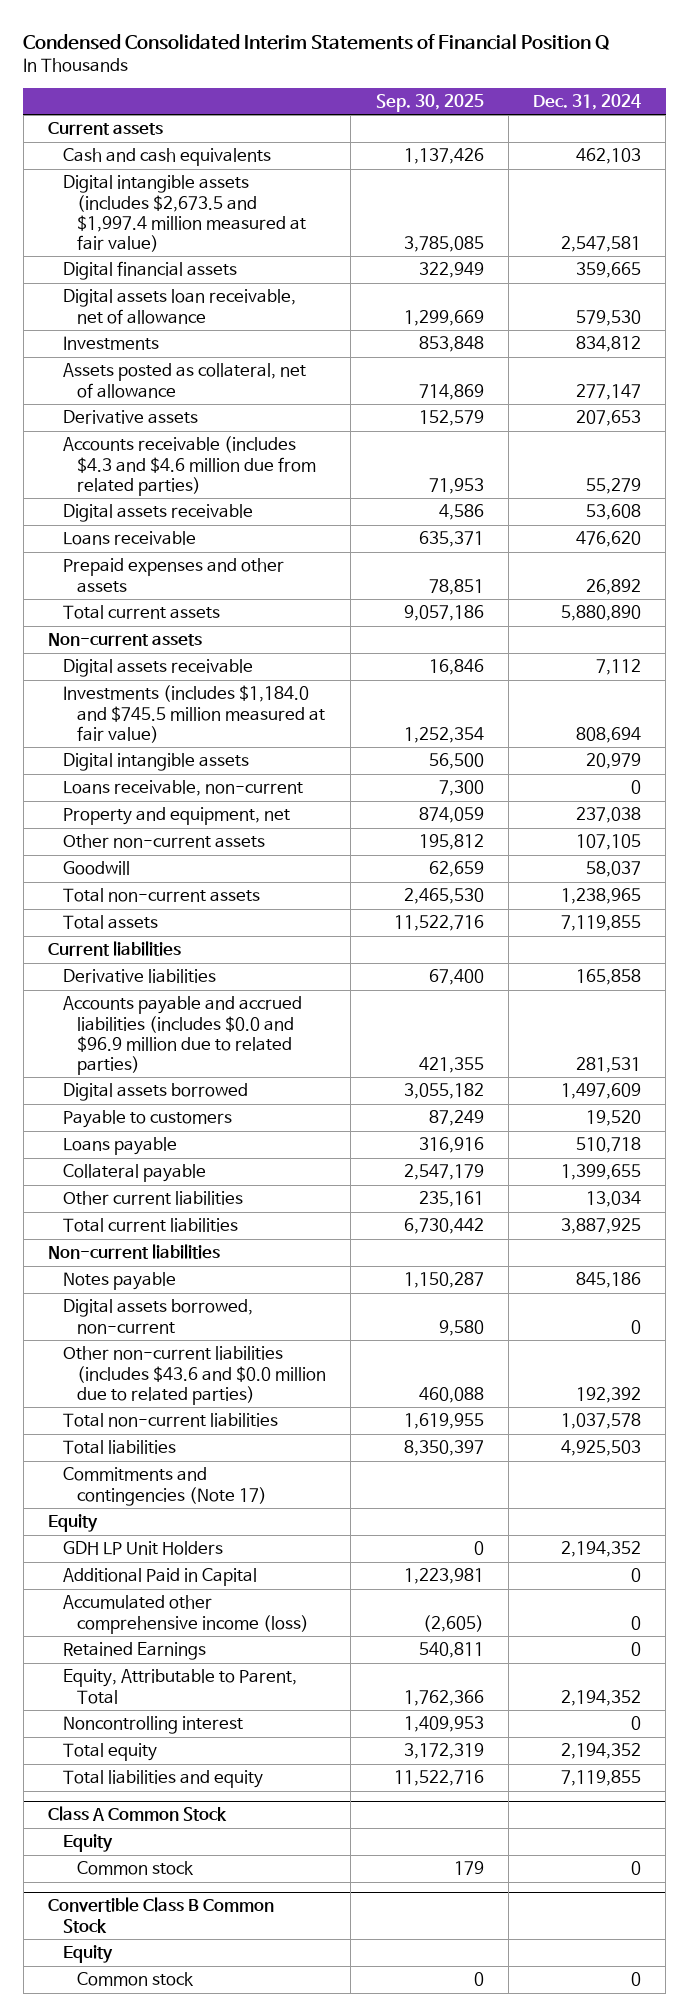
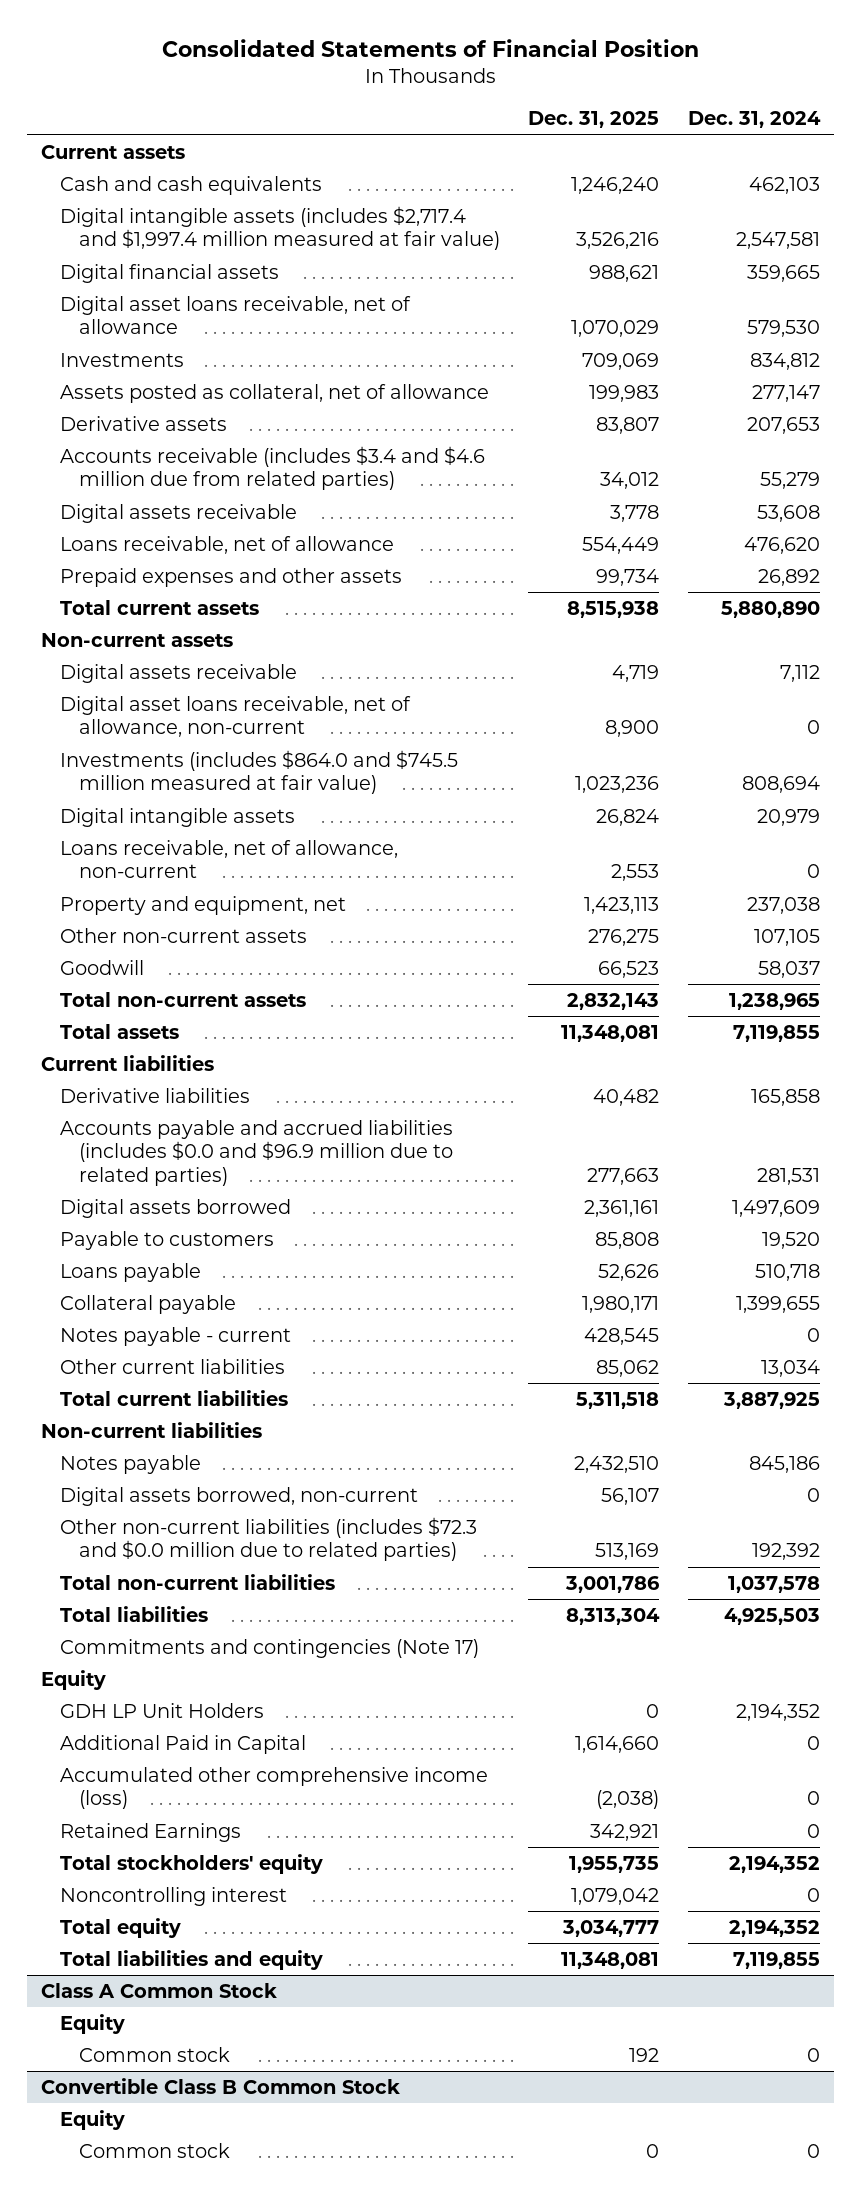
[23,33,611,50] Condensed Consolidated Interim Statements of Financial Position Q -> [161,39,699,58] Consolidated Statements of Financial Position
[375,93,484,112] Sep. 30, 2025 -> none
none -> [528,111,660,129] Dec. 31, 2025
[62,175,307,252] Digital intangible assets (includes $2,673.5 and $1,997.4 million measured at fair value) -> [60,205,501,251] Digital intangible assets (includes $2,717.4 and $1,997.4 million measured at fair value)
[62,289,296,324] Digital assets loan receivable, net of allowance -> [60,295,412,335] Digital asset loans receivable, net of allowance
[62,436,317,496] Accounts receivable (includes $4.3 and $4.6 million due from related parties) -> [60,445,486,491] Accounts receivable (includes $3.4 and $4.6 million due from related parties)
[62,531,196,546] Loans receivable -> [60,535,395,554] Loans receivable, net of allowance
none -> [60,695,412,738] Digital asset loans receivable, net of allowance, non-current
[62,685,326,743] Investments (includes $1,184.0 and $745.5 million measured at fair value) -> [60,749,459,795] Investments (includes $864.0 and $745.5 million measured at fair value)
[62,780,303,797] Loans receivable, non-current -> [60,839,399,879] Loans receivable, net of allowance, non-current
none -> [60,1326,292,1346] Notes payable - current
[62,1346,327,1405] Other non-current liabilities (includes $43.6 and $0.0 million due to related parties) -> [60,1516,478,1562] Other non-current liabilities (includes $72.3 and $0.0 million due to related parties)
[62,1669,297,1704] Equity, Attributable to Parent, Total -> [60,1853,324,1874] Total stockholders' equity

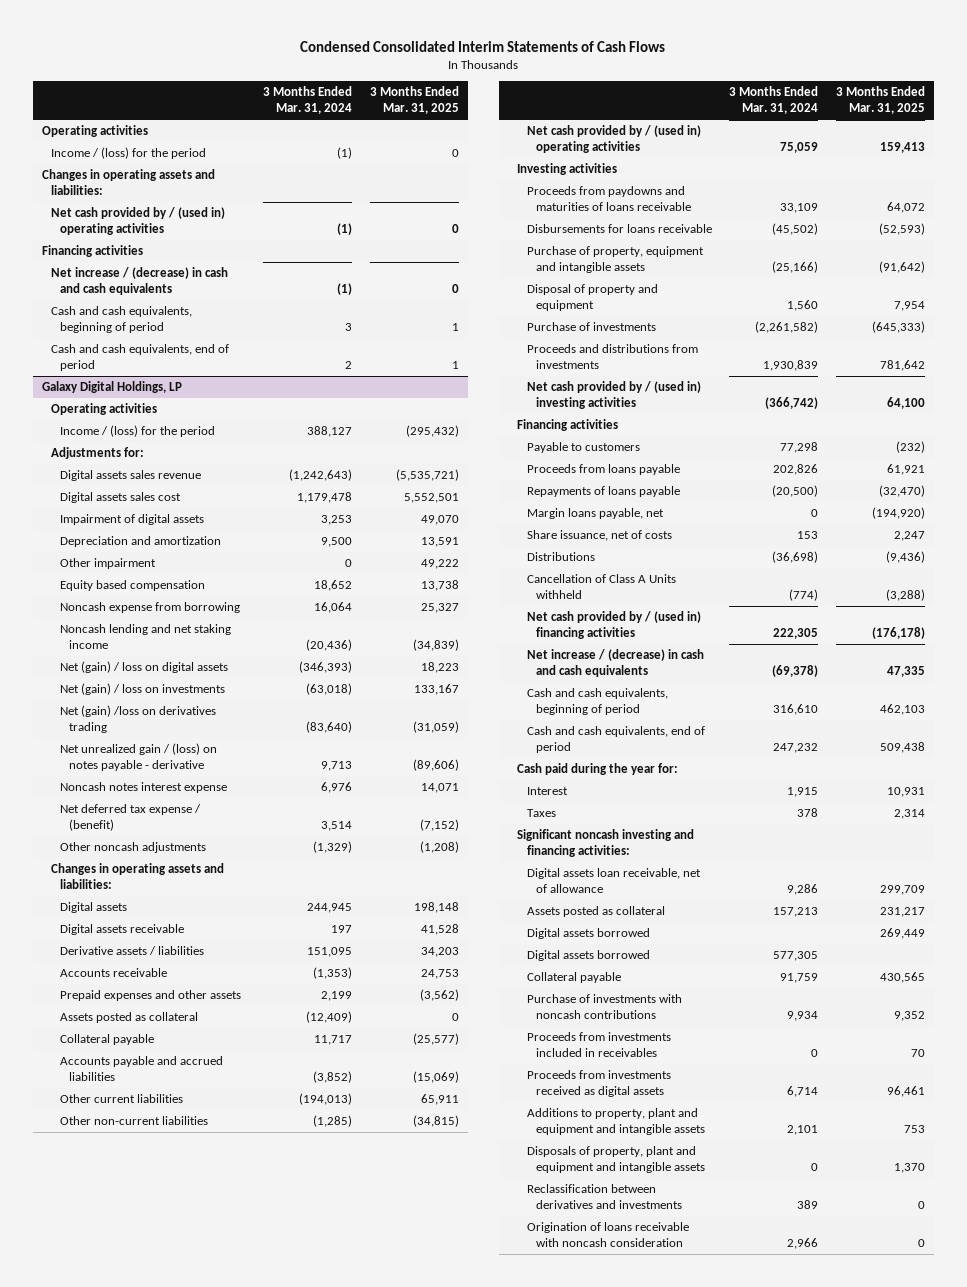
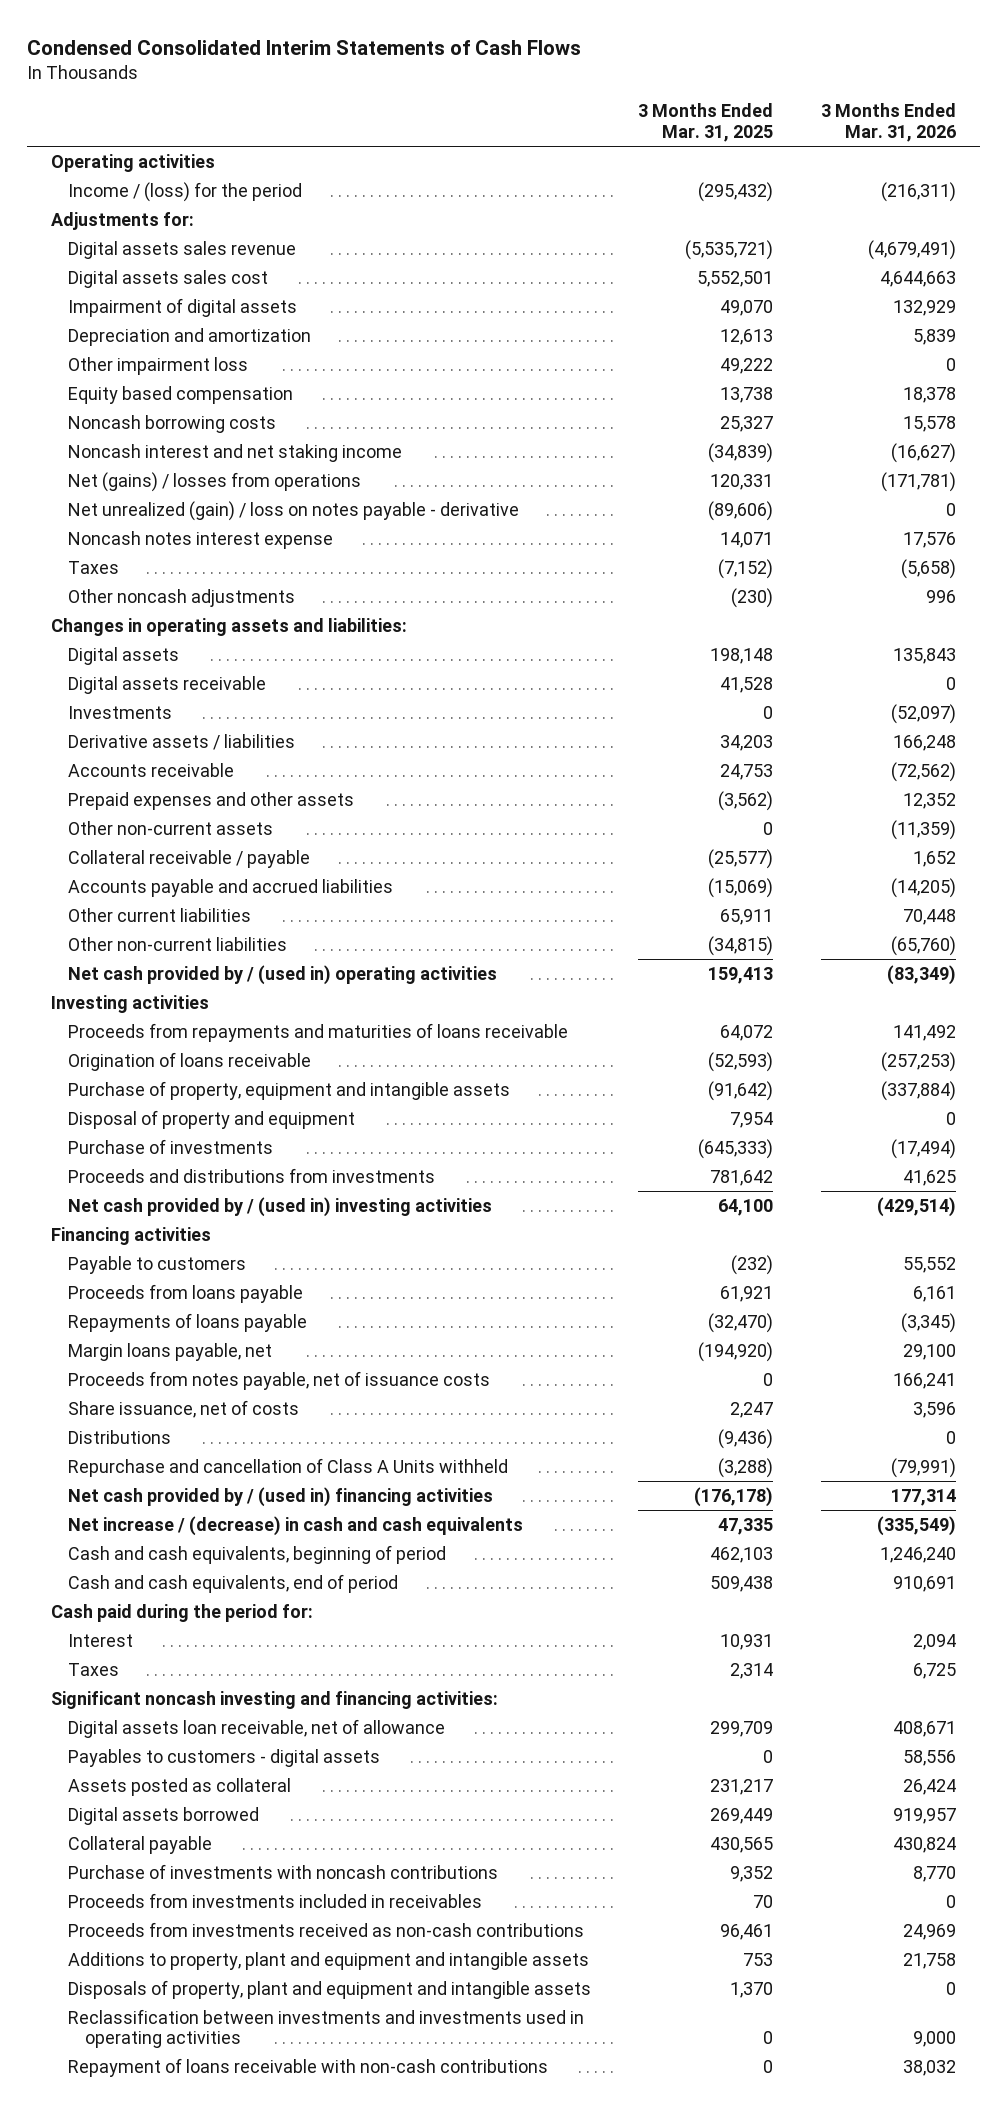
[263,86,353,114] 3 Months Ended Mar. 31, 2024 -> none
none -> [820,103,956,142] 3 Months Ended Mar. 31, 2026
[50,147,206,160] Income / (loss) for the period -> none
[41,169,215,195] Changes in operating assets and liabilities: -> none
[50,207,225,235] Net cash provided by / (used in) operating activities -> none
[41,245,143,258] Financing activities -> none
[50,267,228,295] Net increase / (decrease) in cash and cash equivalents -> none
[50,306,192,333] Cash and cash equivalents, beginning of period -> none
[50,344,229,371] Cash and cash equivalents, end of period -> none
[41,381,182,394] Galaxy Digital Holdings, LP -> none
[50,403,157,416] Operating activities -> none
[420,537,459,548] 13,591 -> [720,328,774,345] 12,613
[60,558,157,570] Other impairment -> [67,356,248,375] Other impairment loss
[60,661,229,674] Net (gain) / loss on digital assets -> none
[60,683,226,696] Net (gain) / loss on investments -> none
[60,705,217,733] Net (gain) /loss on derivatives trading -> none
[60,602,241,614] Noncash expense from borrowing -> [67,414,276,433] Noncash borrowing costs
[60,624,232,649] Noncash lending and net staking income -> [67,443,402,462] Noncash interest and net staking income
none -> [67,471,361,492] Net (gains) / losses from operations
[60,743,218,771] Net unrealized gain / (loss) on notes payable - derivative -> [67,500,519,521] Net unrealized (gain) / loss on notes payable - derivative
[60,804,202,831] Net deferred tax expense / (benefit) -> [67,560,119,574] Taxes
[419,841,459,854] (1,208) -> [731,587,774,608] (230)
none -> [67,705,172,719] Investments
[60,1012,199,1024] Assets posted as collateral -> none
none -> [67,820,273,835] Other non-current assets
[60,1034,155,1046] Collateral payable -> [67,849,310,868] Collateral receivable / payable
[526,186,691,211] Proceeds from paydowns and maturities of loans receivable -> [67,1022,568,1042] Proceeds from repayments and maturities of loans receivable
[526,224,712,234] Disbursements for loans receivable -> [67,1051,311,1071] Origination of loans receivable
none -> [67,1370,490,1390] Proceeds from notes payable, net of issuance costs
[526,574,676,599] Cancellation of Class A Units withheld -> [67,1457,508,1477] Repurchase and cancellation of Class A Units withheld
[517,763,679,776] Cash paid during the year for: -> [50,1603,313,1622] Cash paid during the period for:
none -> [67,1748,380,1767] Payables to customers - digital assets
[526,950,650,962] Digital assets borrowed -> none
[526,1070,671,1097] Proceeds from investments received as digital assets -> [67,1921,584,1937] Proceeds from investments received as non-cash contributions
[526,1222,689,1247] Origination of loans receivable with noncash consideration -> none
[526,1184,682,1209] Reclassification between derivatives and investments -> [67,2008,584,2049] Reclassification between investments and investments used in operating activities
none -> [67,2057,548,2077] Repayment of loans receivable with non-cash contributions

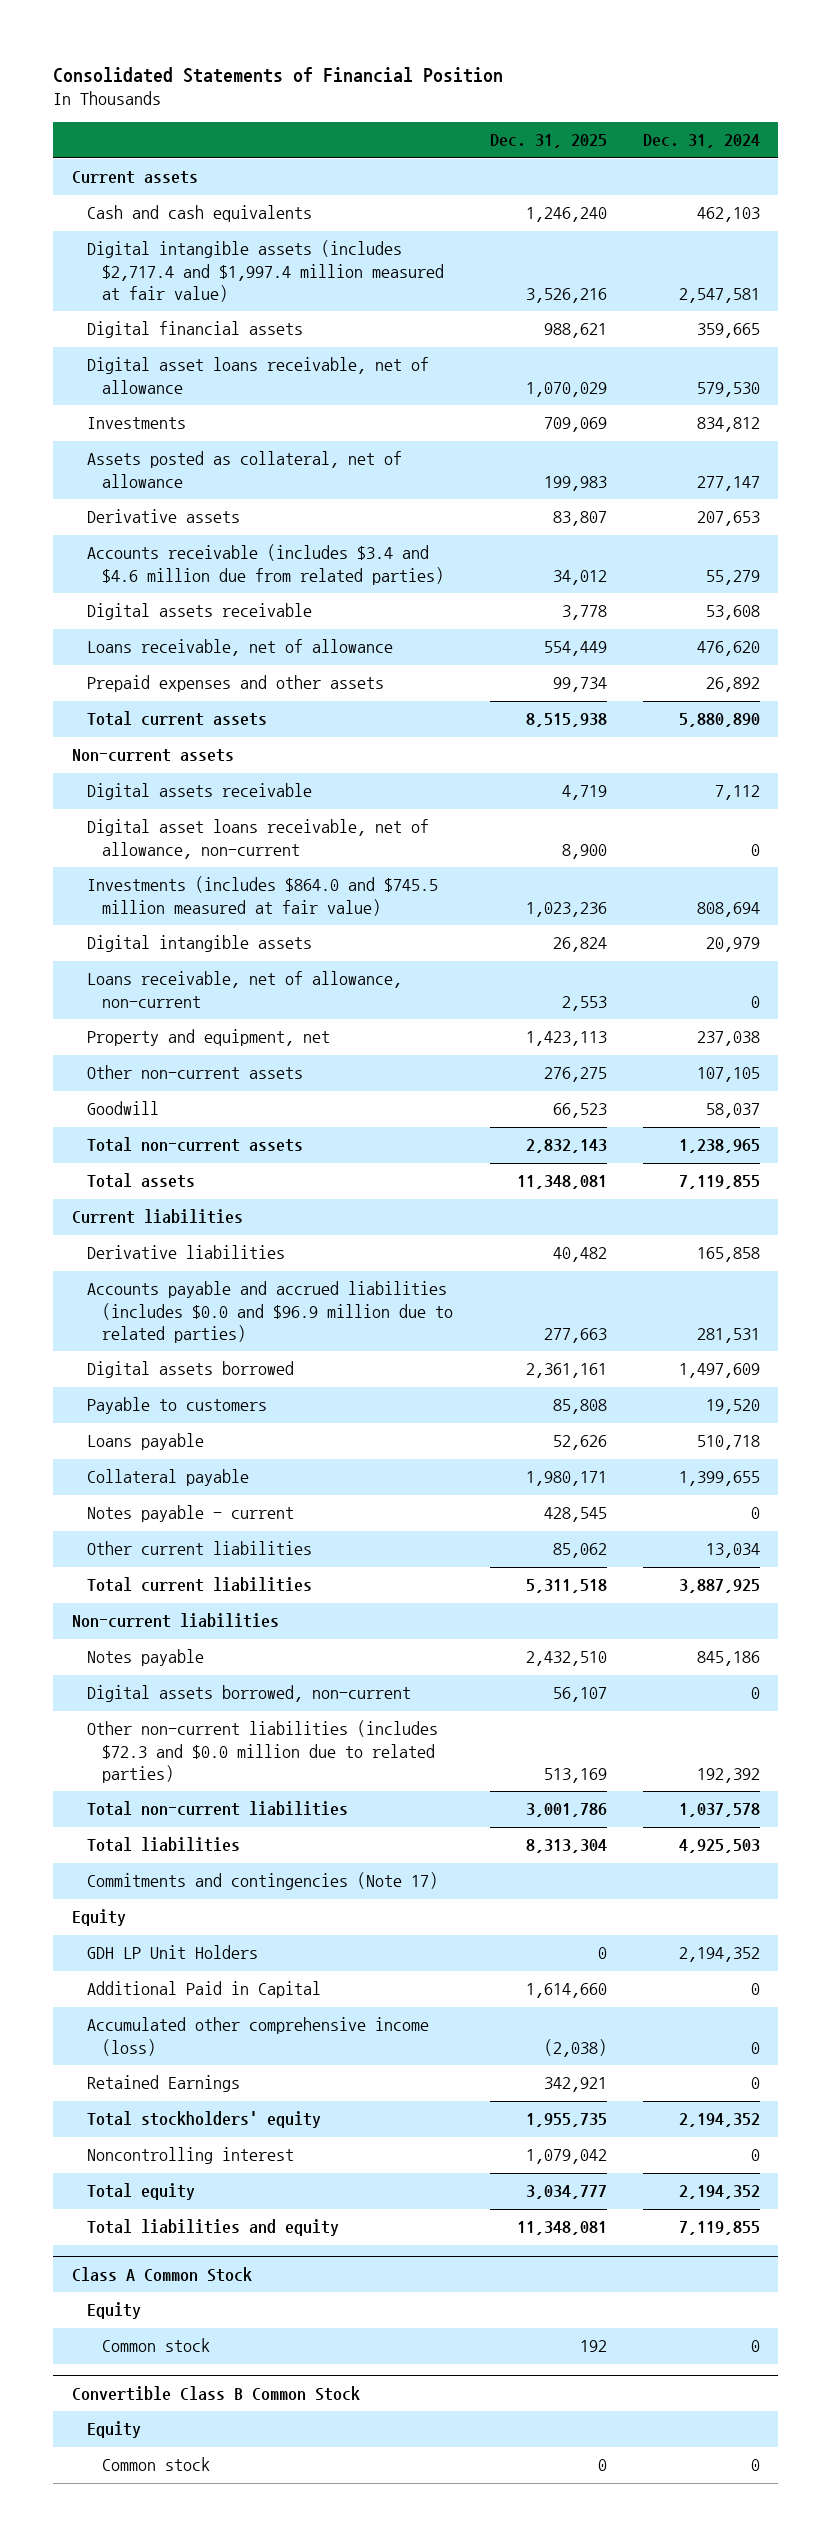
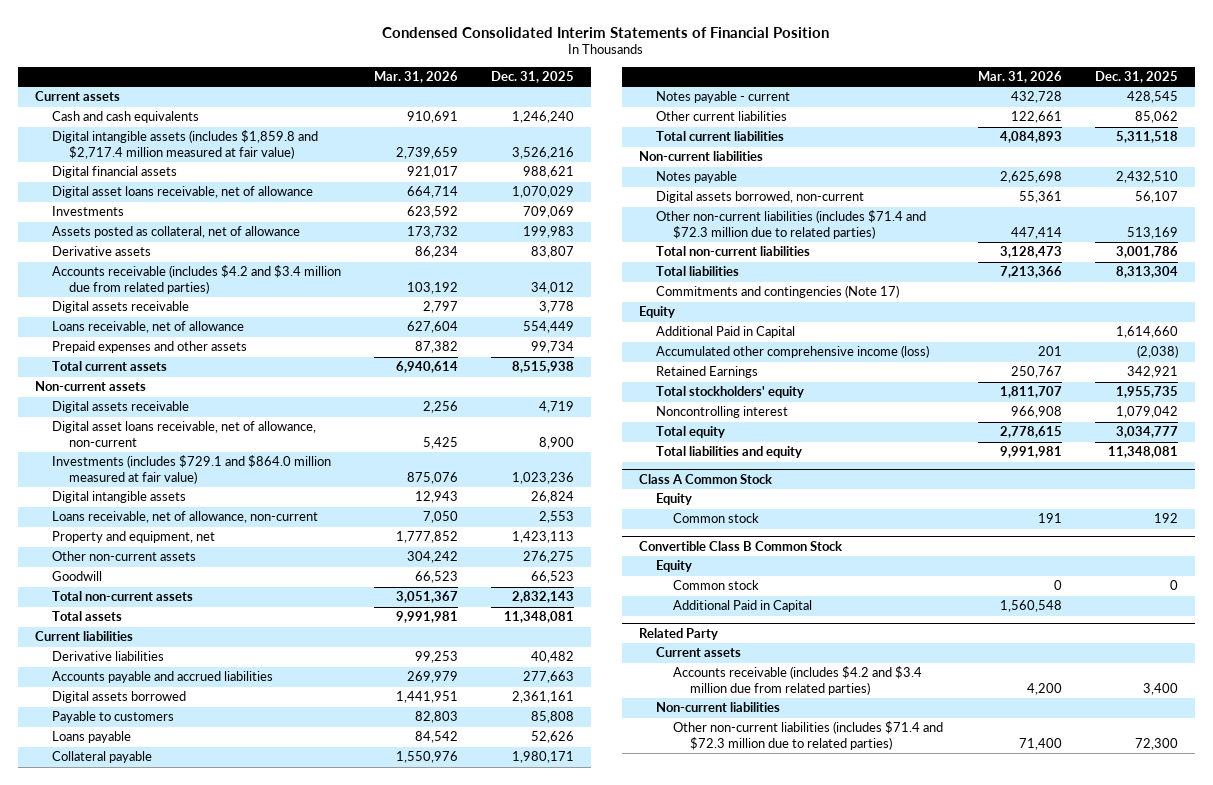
[53,66,504,83] Consolidated Statements of Financial Position -> [382,26,830,38] Condensed Consolidated Interim Statements of Financial Position
[643,134,761,149] Dec. 31, 2024 -> none
none -> [374,71,459,84] Mar. 31, 2026
[86,240,445,303] Digital intangible assets (includes $2,717.4 and $1,997.4 million measured at fair value) -> [51,130,318,159] Digital intangible assets (includes $1,859.8 and $2,717.4 million measured at fair value)
[86,544,445,585] Accounts receivable (includes $3.4 and $4.6 million due from related parties) -> [51,265,341,294] Accounts receivable (includes $4.2 and $3.4 million due from related parties)
[86,876,438,916] Investments (includes $864.0 and $745.5 million measured at fair value) -> [51,455,331,484] Investments (includes $729.1 and $864.0 million measured at fair value)
[86,1281,454,1344] Accounts payable and accrued liabilities (includes $0.0 and $96.9 million due to related parties) -> [51,671,273,684] Accounts payable and accrued liabilities
[86,1720,438,1784] Other non-current liabilities (includes $72.3 and $0.0 million due to related parties) -> [655,210,926,239] Other non-current liabilities (includes $71.4 and $72.3 million due to related parties)
[86,1945,258,1960] GDH LP Unit Holders -> none
none -> [672,600,812,613] Additional Paid in Capital
none -> [638,627,718,640] Related Party
none -> [655,647,741,658] Current assets
none -> [672,666,922,695] Accounts receivable (includes $4.2 and $3.4 million due from related parties)
none -> [655,702,780,713] Non-current liabilities
none -> [672,721,943,750] Other non-current liabilities (includes $71.4 and $72.3 million due to related parties)

